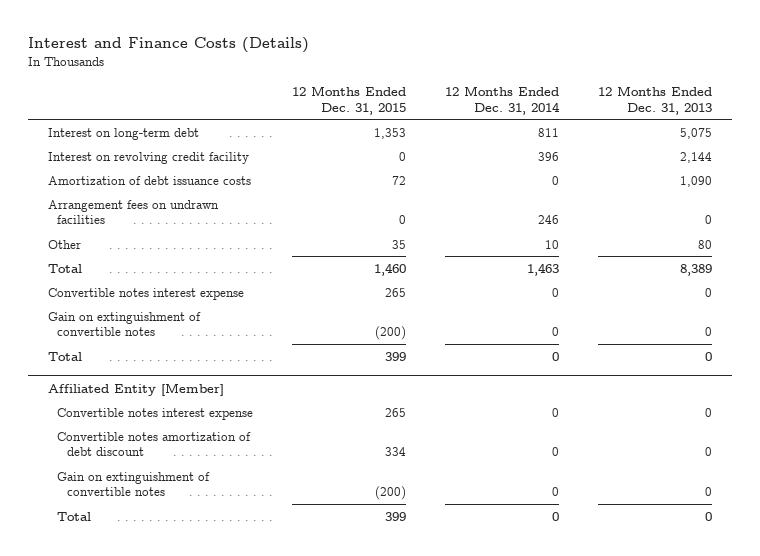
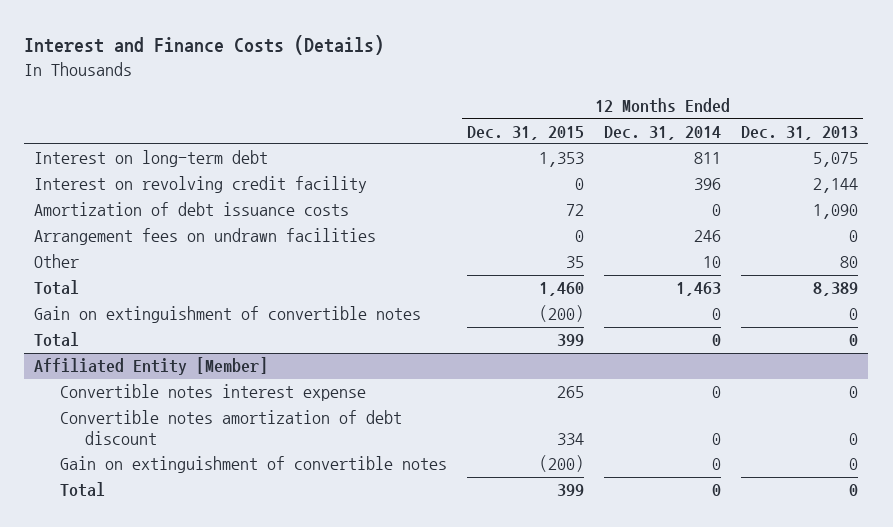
[47,287,244,300] Convertible notes interest expense -> none

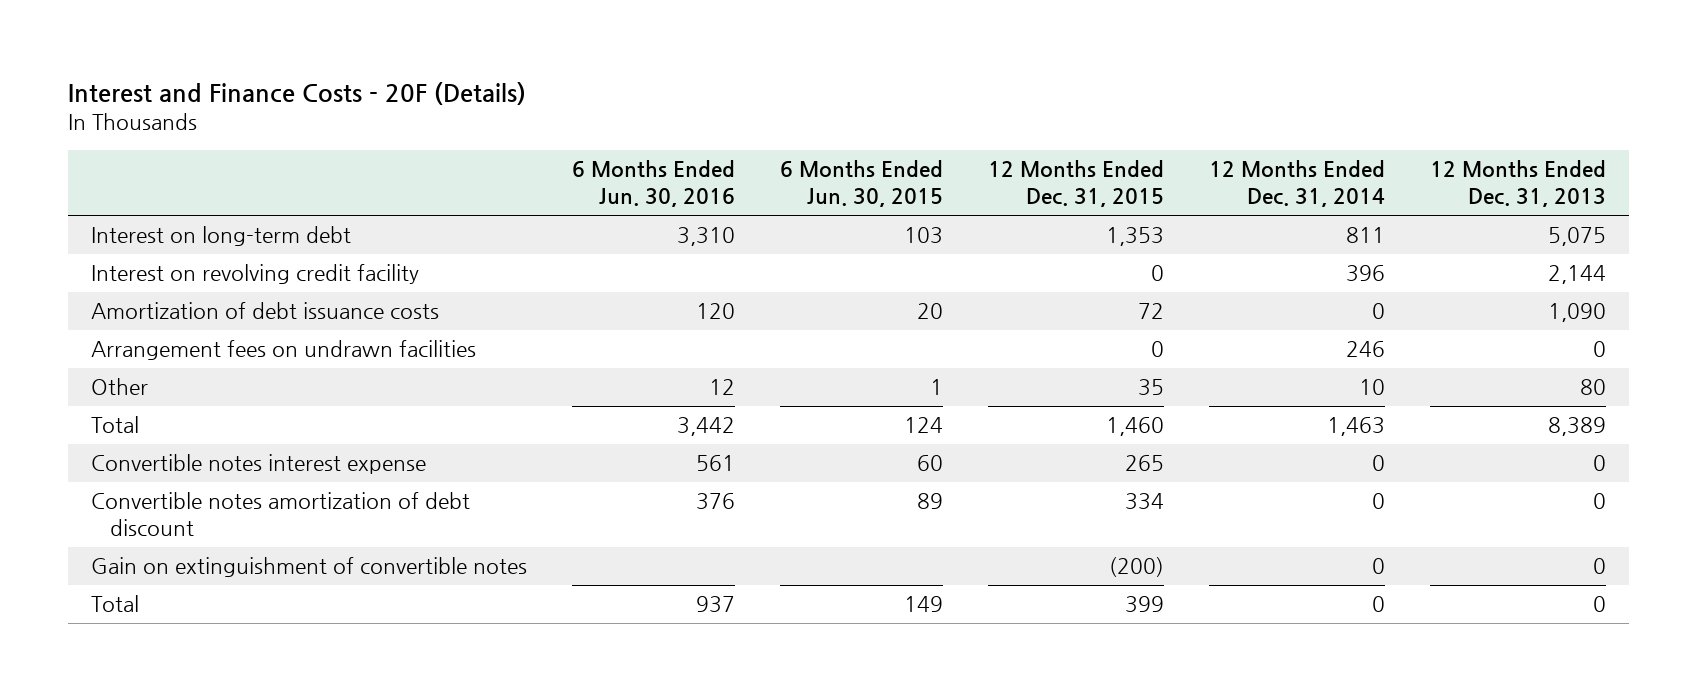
[24,35,385,56] Interest and Finance Costs (Details) -> [68,81,527,105] Interest and Finance Costs - 20F (Details)
none -> [571,160,735,208] 6 Months Ended Jun. 30, 2016
none -> [779,160,943,208] 6 Months Ended Jun. 30, 2015
[34,306,422,324] Gain on extinguishment of convertible notes -> none
[34,332,80,348] Total -> none
[34,357,269,376] Affiliated Entity [Member] -> none

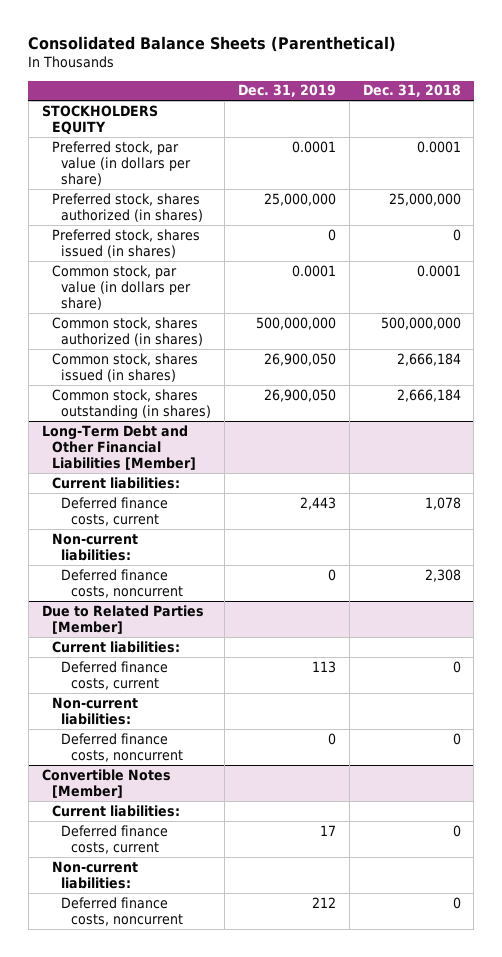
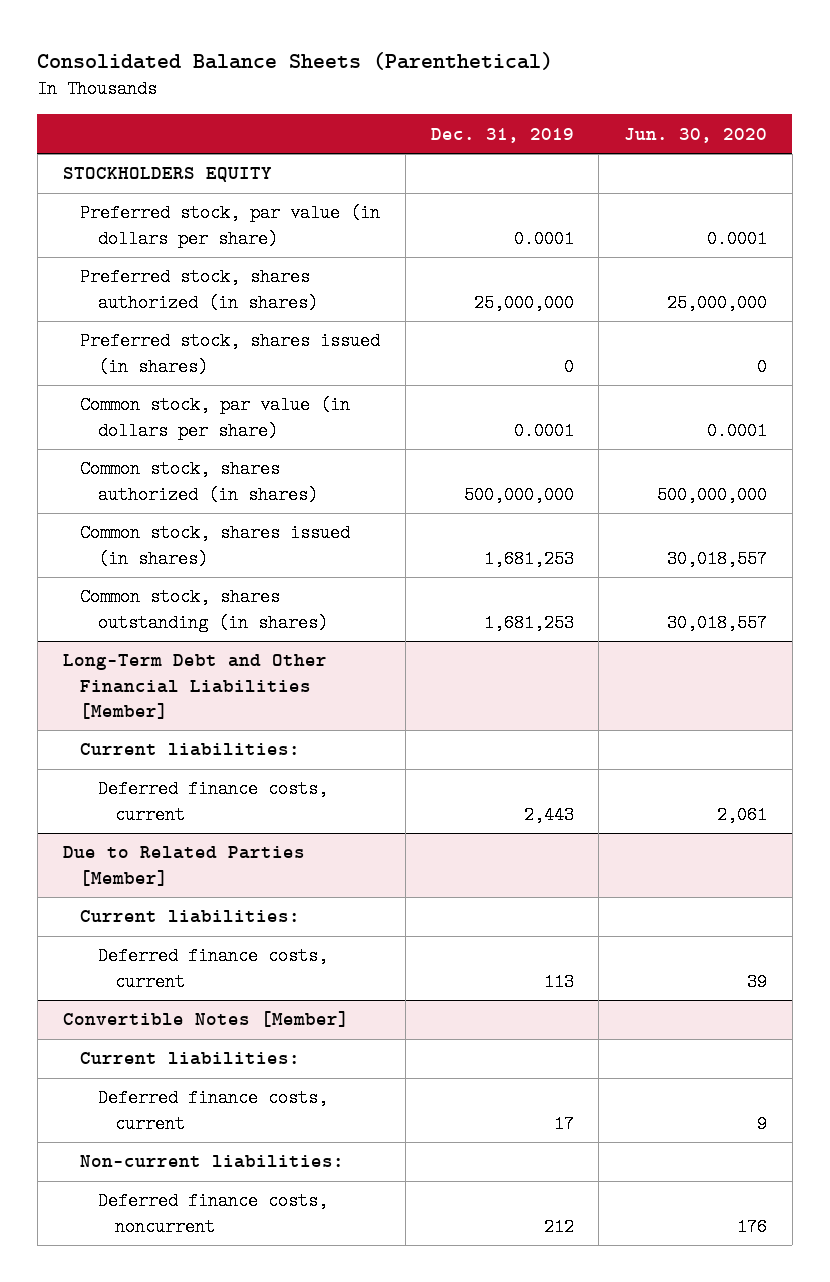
[362,84,461,98] Dec. 31, 2018 -> none
none -> [624,127,768,143] Jun. 30, 2020
[263,352,336,366] 26,900,050 -> [483,549,574,568] 1,681,253
[263,388,336,402] 26,900,050 -> [483,613,574,632] 1,681,253
[51,532,138,561] Non-current liabilities: -> none
[61,568,184,598] Deferred finance costs, noncurrent -> none
[51,696,138,725] Non-current liabilities: -> none
[61,732,184,762] Deferred finance costs, noncurrent -> none

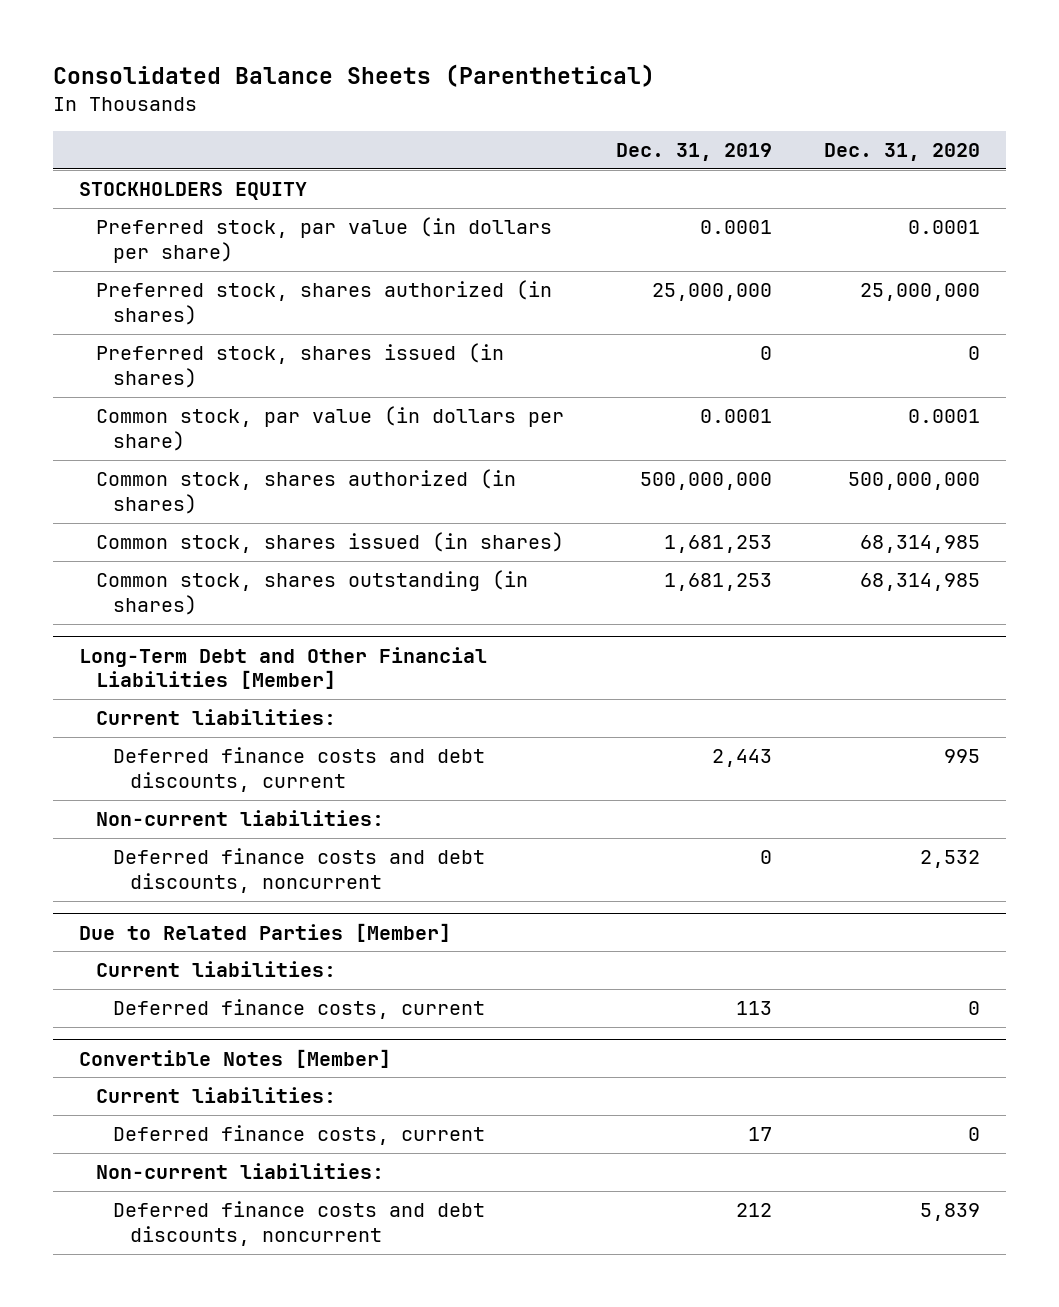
[624,127,768,143] Jun. 30, 2020 -> none
none -> [823,142,980,161] Dec. 31, 2020
[97,780,328,824] Deferred finance costs, current -> [112,747,485,793] Deferred finance costs and debt discounts, current
none -> [96,810,385,827] Non-current liabilities:
none -> [112,848,485,894] Deferred finance costs and debt discounts, noncurrent
[97,1192,328,1236] Deferred finance costs, noncurrent -> [112,1201,485,1247] Deferred finance costs and debt discounts, noncurrent

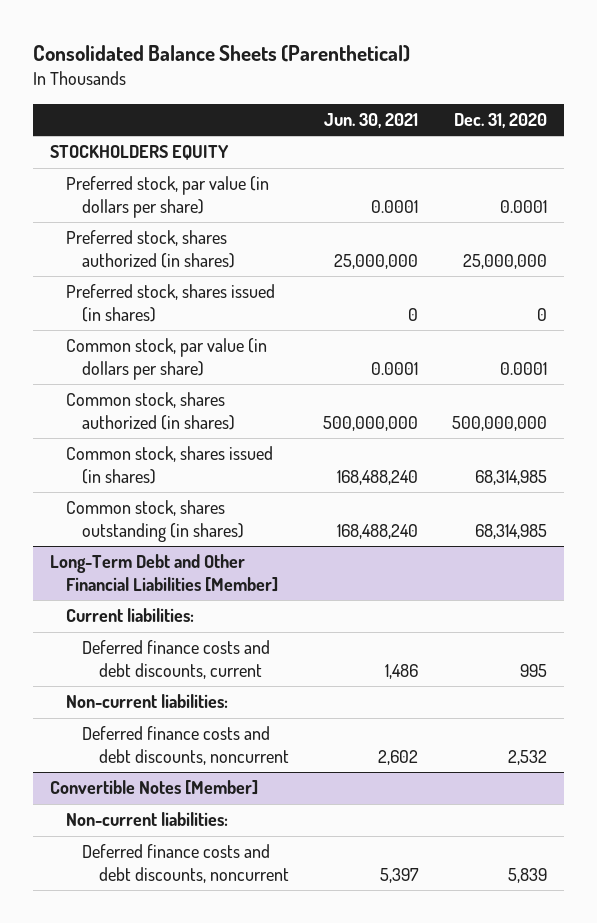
[615,142,772,161] Dec. 31, 2019 -> none
none -> [323,112,418,128] Jun. 30, 2021
[79,922,452,942] Due to Related Parties [Member] -> none
[96,961,337,978] Current liabilities: -> none
[112,999,485,1020] Deferred finance costs, current -> none
[96,1087,337,1104] Current liabilities: -> none
[112,1125,485,1146] Deferred finance costs, current -> none

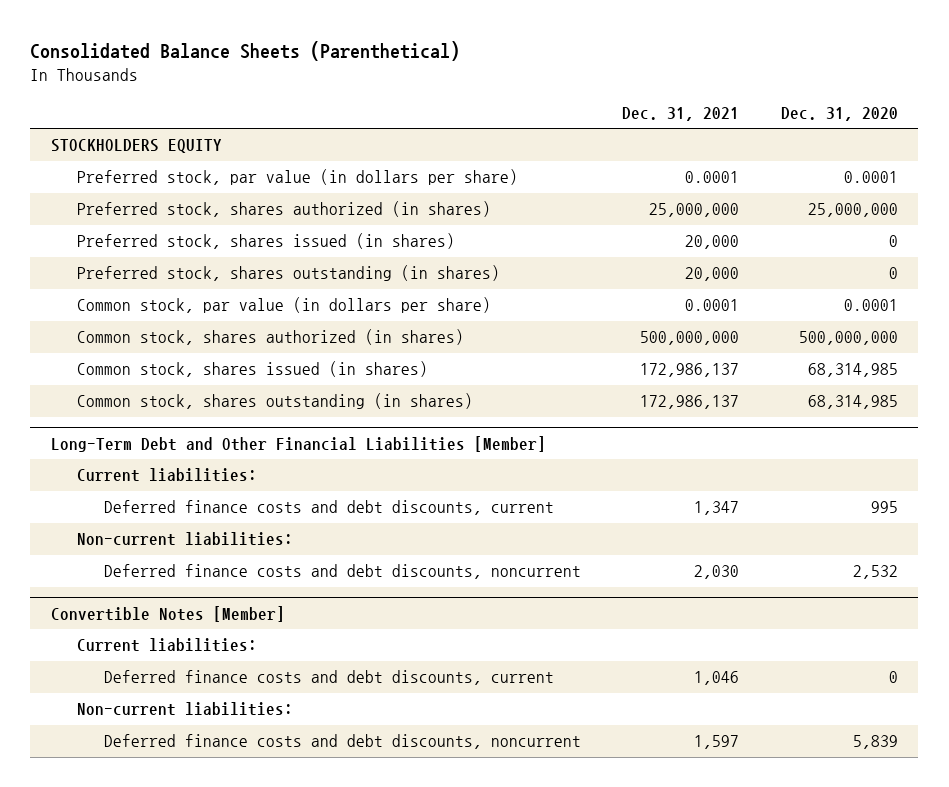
[323,112,418,128] Jun. 30, 2021 -> none
none -> [622,106,740,121] Dec. 31, 2021
none -> [77,265,501,282] Preferred stock, shares outstanding (in shares)
none -> [77,638,258,653] Current liabilities:
none -> [103,670,554,686] Deferred finance costs and debt discounts, current

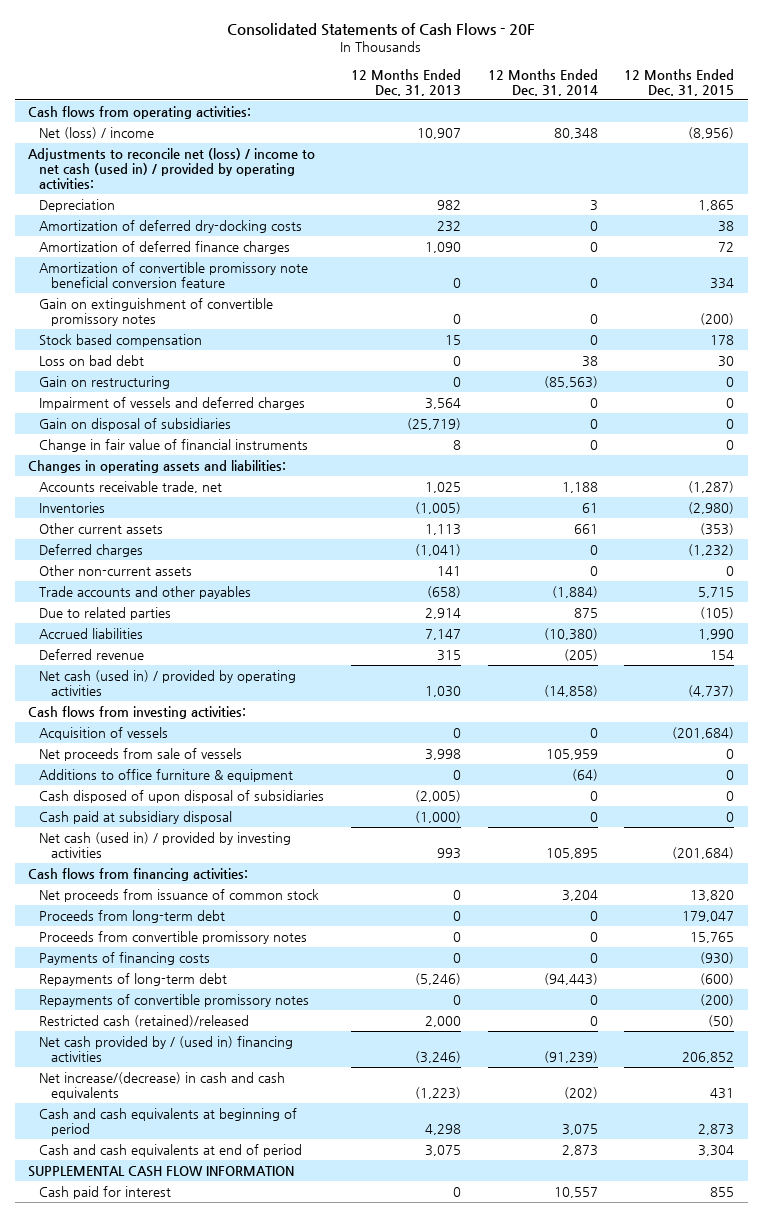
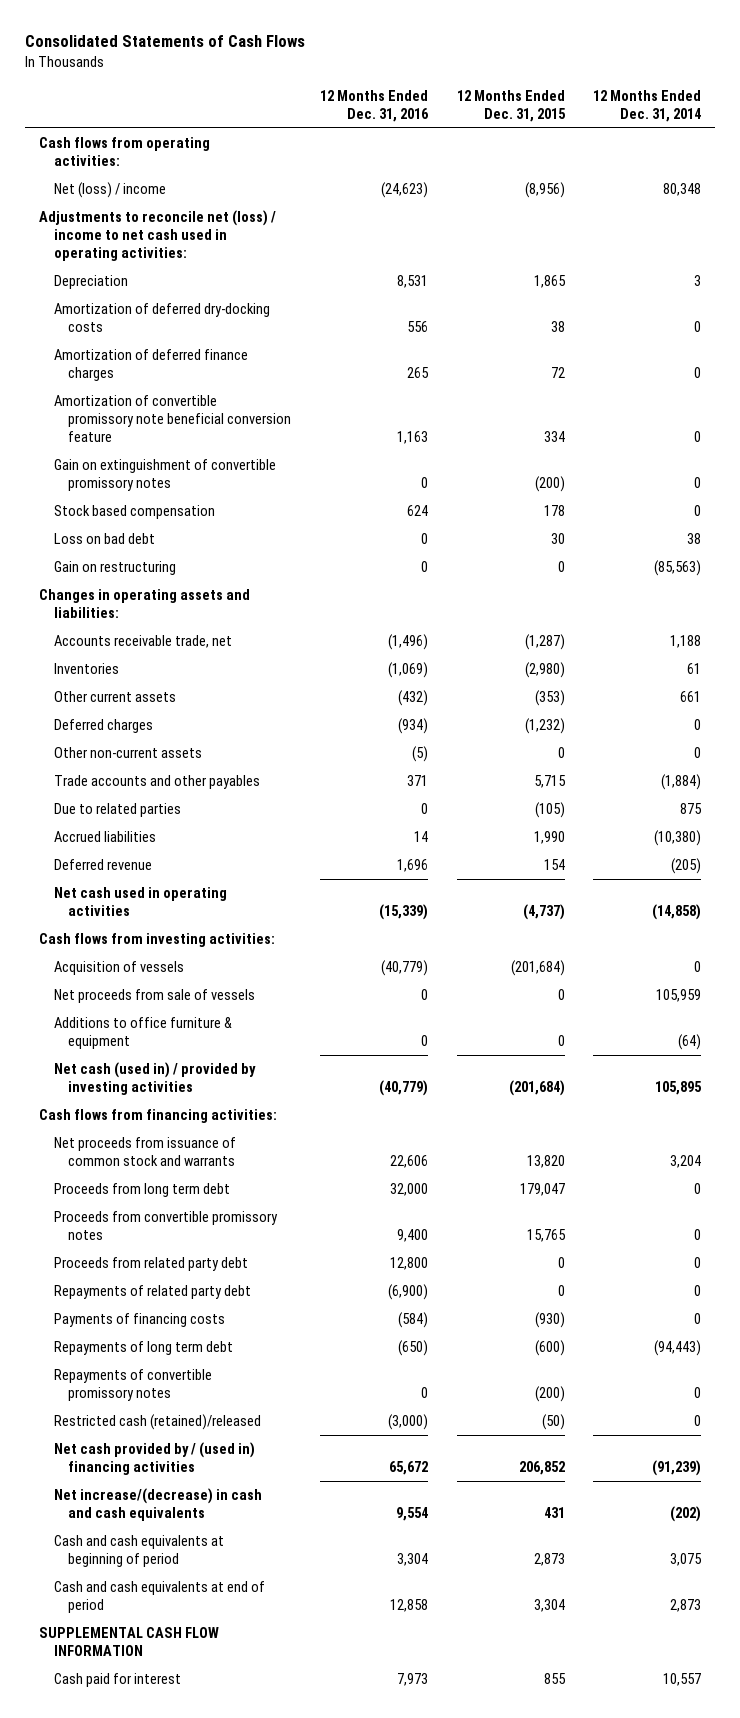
[227,23,536,37] Consolidated Statements of Cash Flows - 20F -> [24,35,305,48] Consolidated Statements of Cash Flows
[351,68,462,96] 12 Months Ended Dec. 31, 2013 -> none
none -> [319,89,429,122] 12 Months Ended Dec. 31, 2016
[28,147,316,190] Adjustments to reconcile net (loss) / income to net cash (used in) / provided by operating activities: -> [39,210,277,261] Adjustments to reconcile net (loss) / income to net cash used in operating activities:
[39,396,306,410] Impairment of vessels and deferred charges -> none
[39,417,232,431] Gain on disposal of subsidiaries -> none
[39,438,309,452] Change in fair value of financial instruments -> none
[39,669,297,696] Net cash (used in) / provided by operating activities -> [53,887,227,917] Net cash used in operating activities
[39,789,325,803] Cash disposed of upon disposal of subsidiaries -> none
[39,810,233,824] Cash paid at subsidiary disposal -> none
[39,888,320,902] Net proceeds from issuance of common stock -> [53,1137,236,1167] Net proceeds from issuance of common stock and warrants
[39,909,226,923] Proceeds from long-term debt -> [53,1183,230,1198] Proceeds from long term debt
none -> [53,1257,248,1272] Proceeds from related party debt
none -> [53,1285,251,1300] Repayments of related party debt
[39,972,228,986] Repayments of long-term debt -> [53,1341,233,1356] Repayments of long term debt

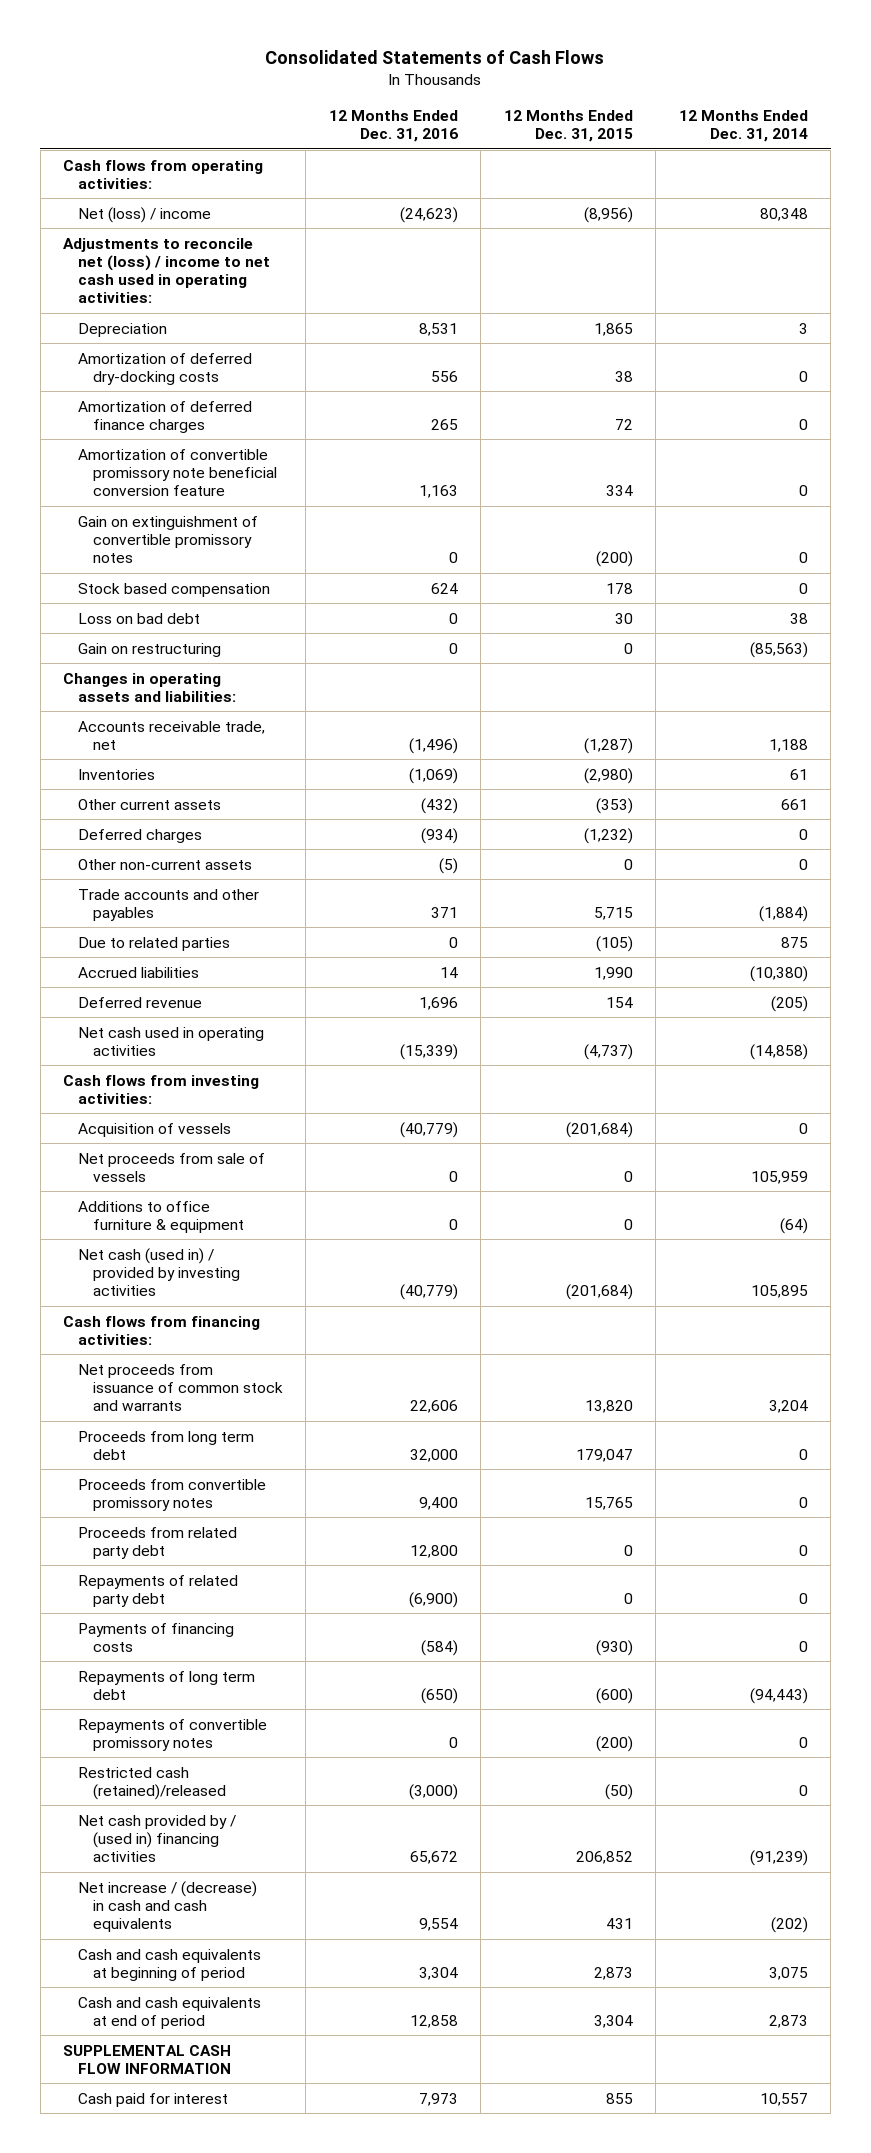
[53,1488,262,1522] Net increase/(decrease) in cash and cash equivalents -> [77,1880,257,1932] Net increase / (decrease) in cash and cash equivalents

